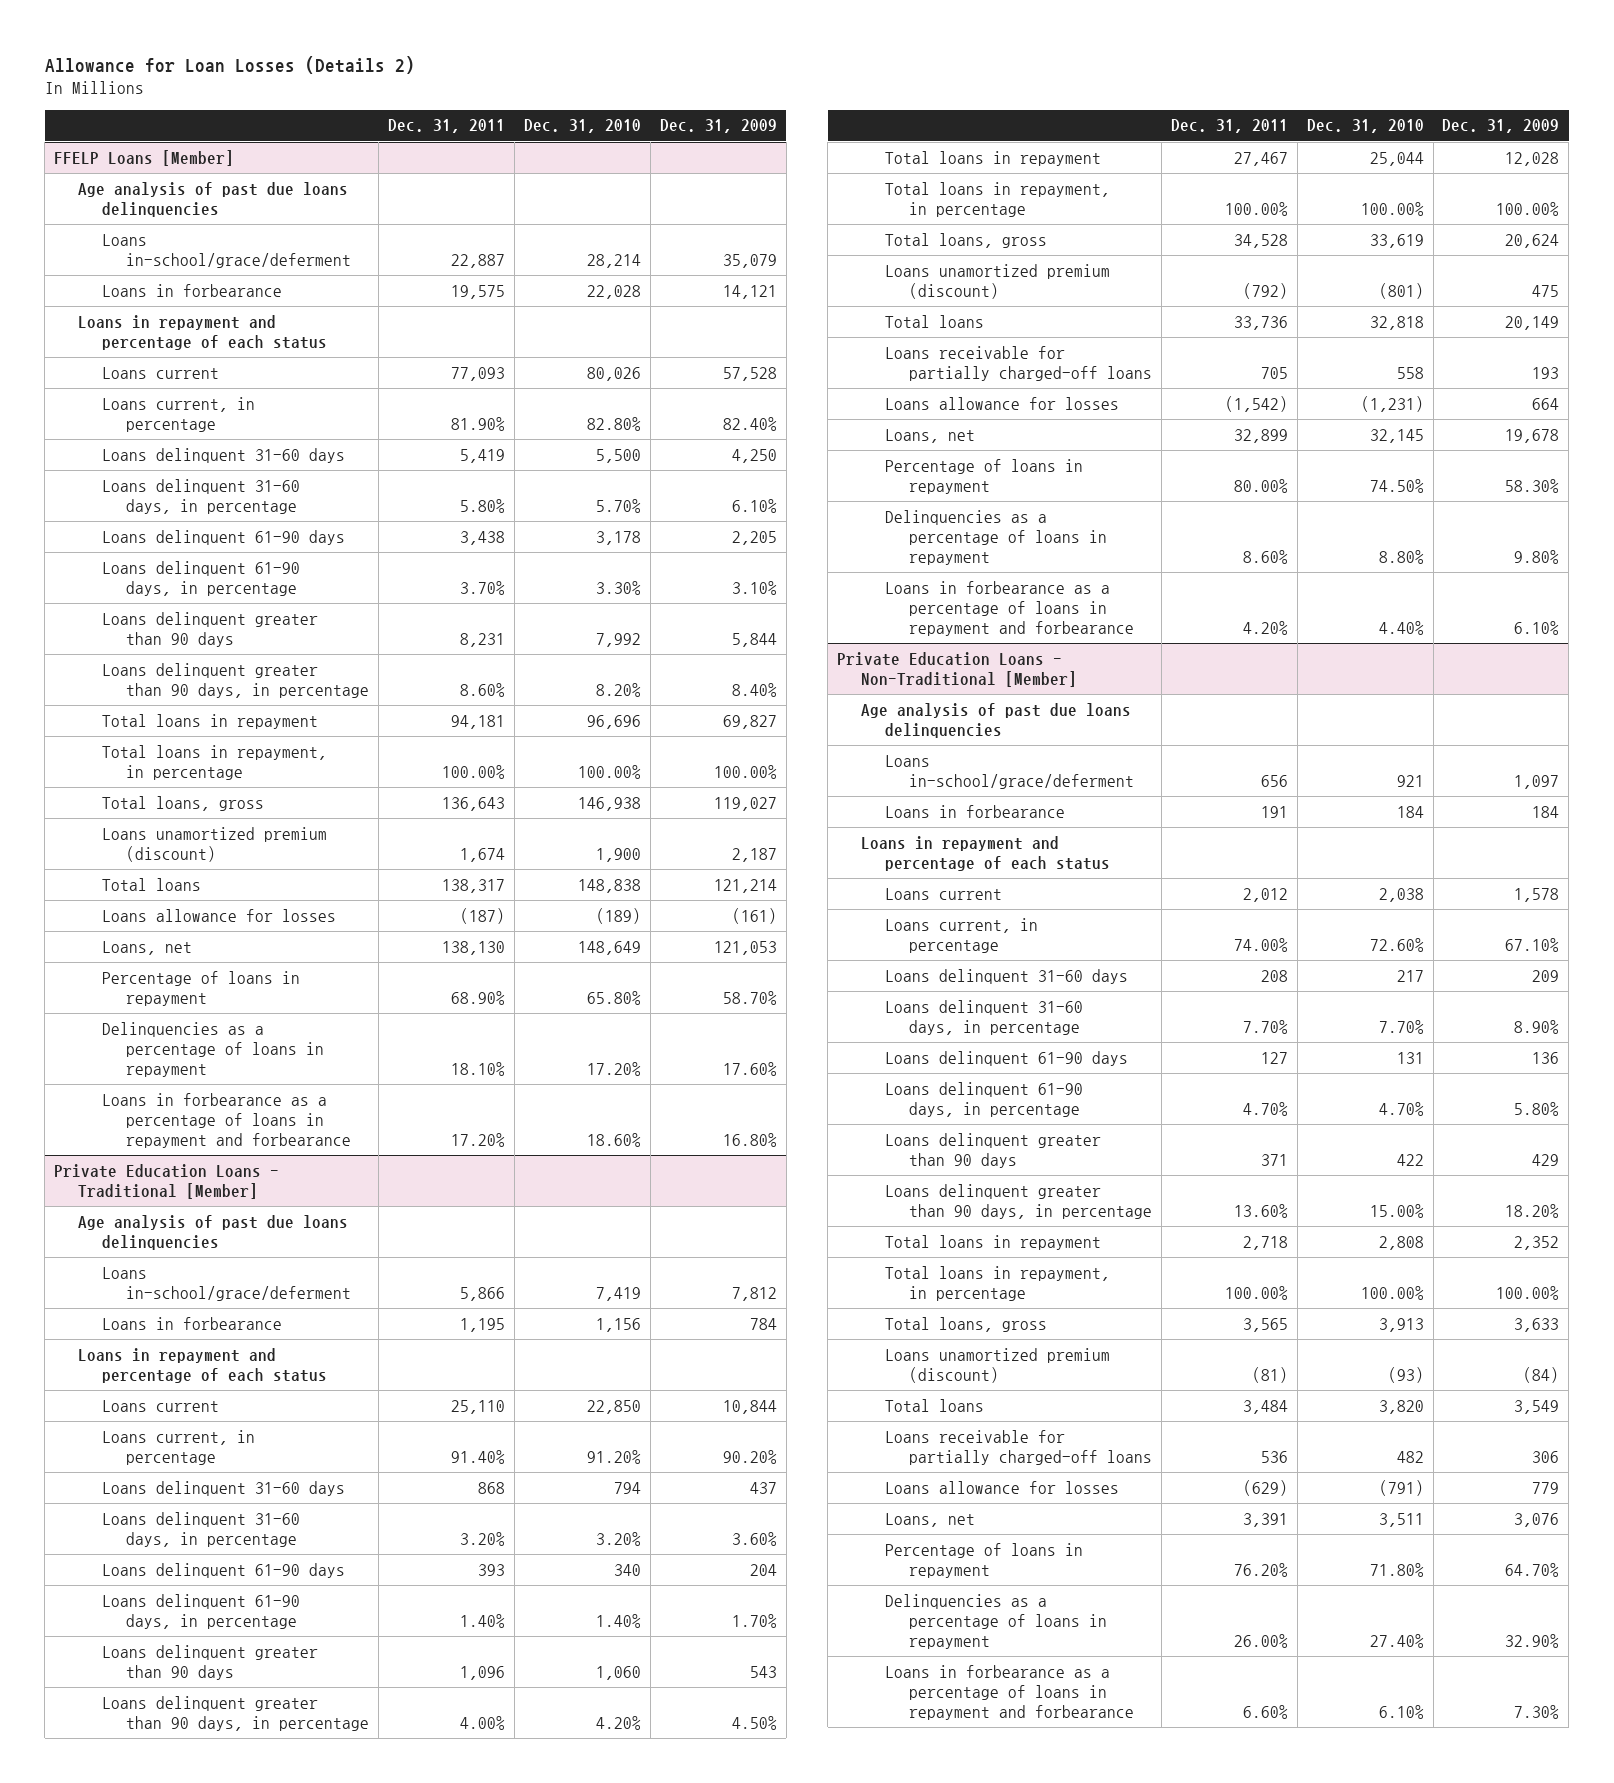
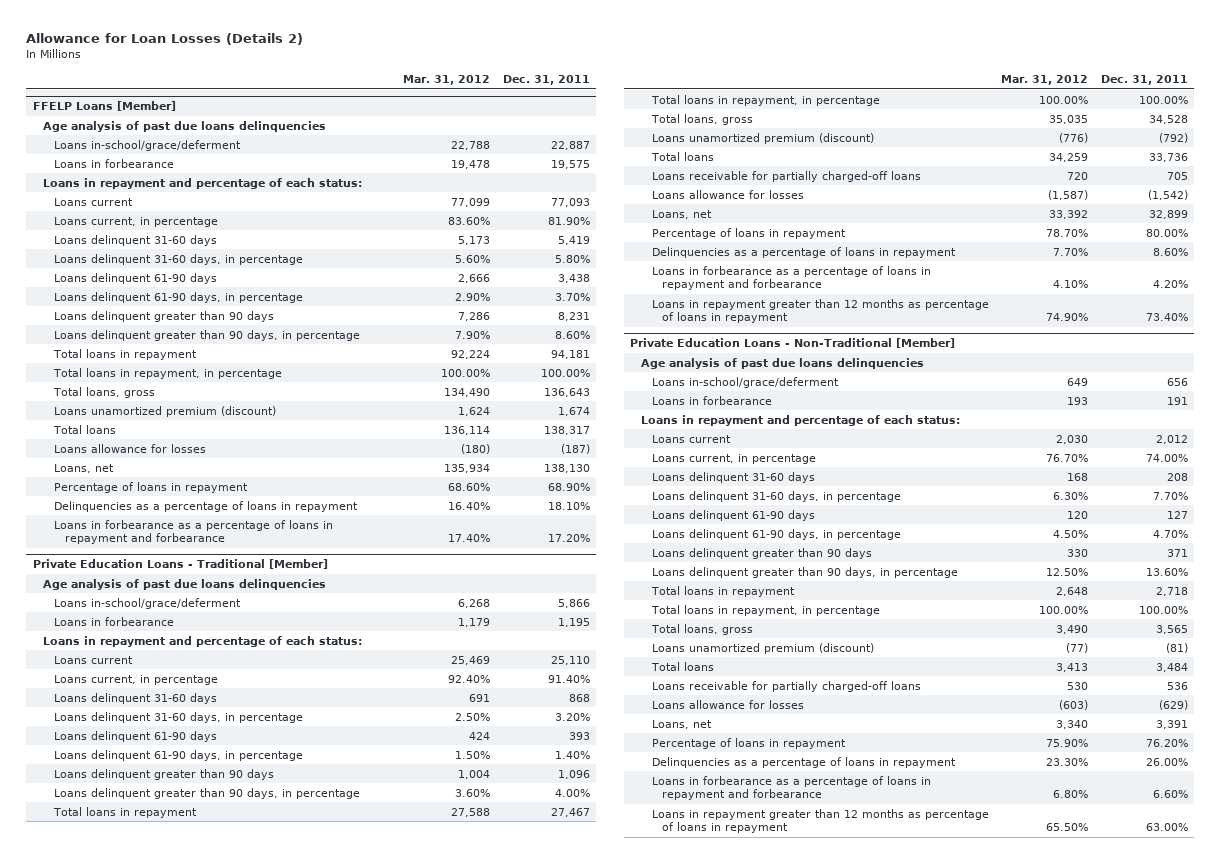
[523,119,641,134] Dec. 31, 2010 -> none
[659,119,777,134] Dec. 31, 2009 -> none
none -> [403,75,491,86] Mar. 31, 2012
[78,314,328,350] Loans in repayment and percentage of each status -> [43,177,363,189] Loans in repayment and percentage of each status:
[78,1347,328,1383] Loans in repayment and percentage of each status -> [43,635,363,647] Loans in repayment and percentage of each status:
none -> [651,298,989,324] Loans in repayment greater than 12 months as percentage of loans in repayment
[861,835,1111,871] Loans in repayment and percentage of each status -> [640,414,960,426] Loans in repayment and percentage of each status:
none -> [651,808,989,834] Loans in repayment greater than 12 months as percentage of loans in repayment

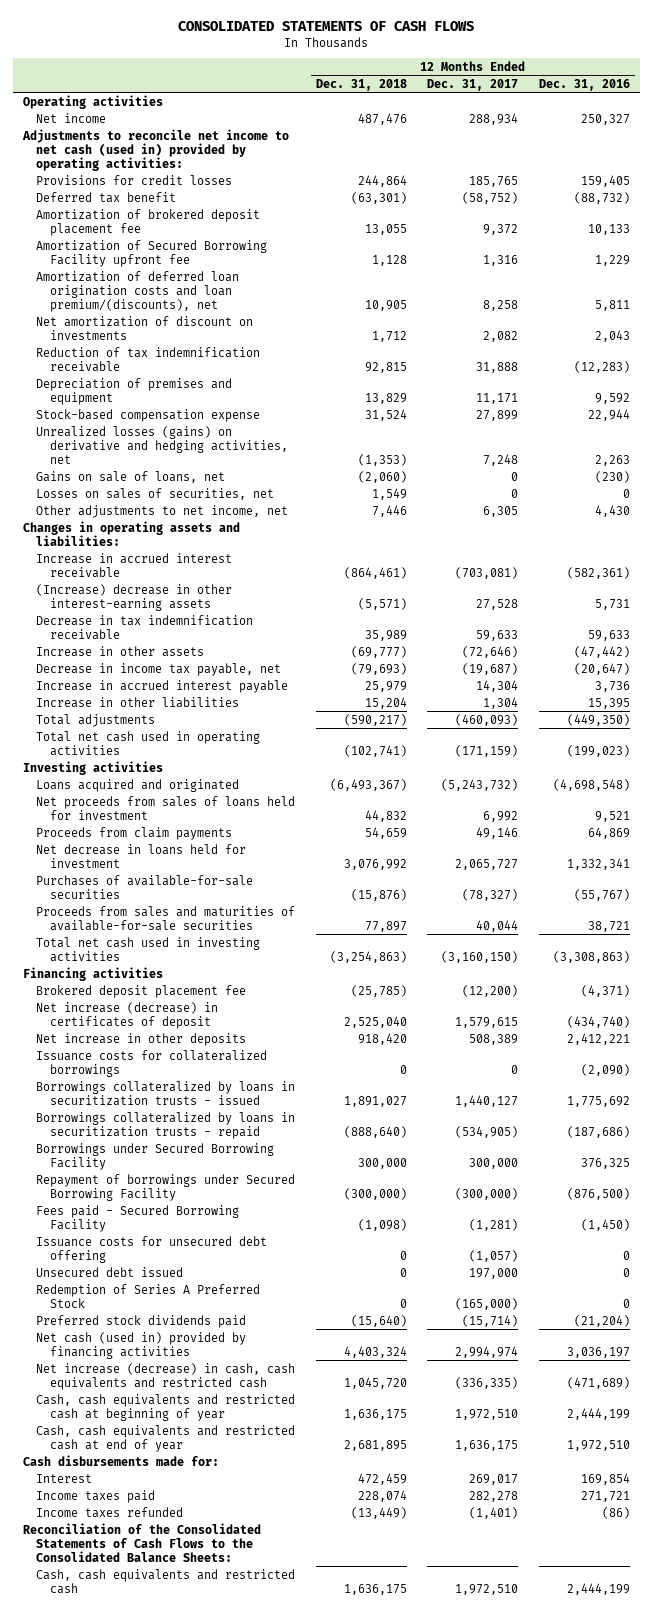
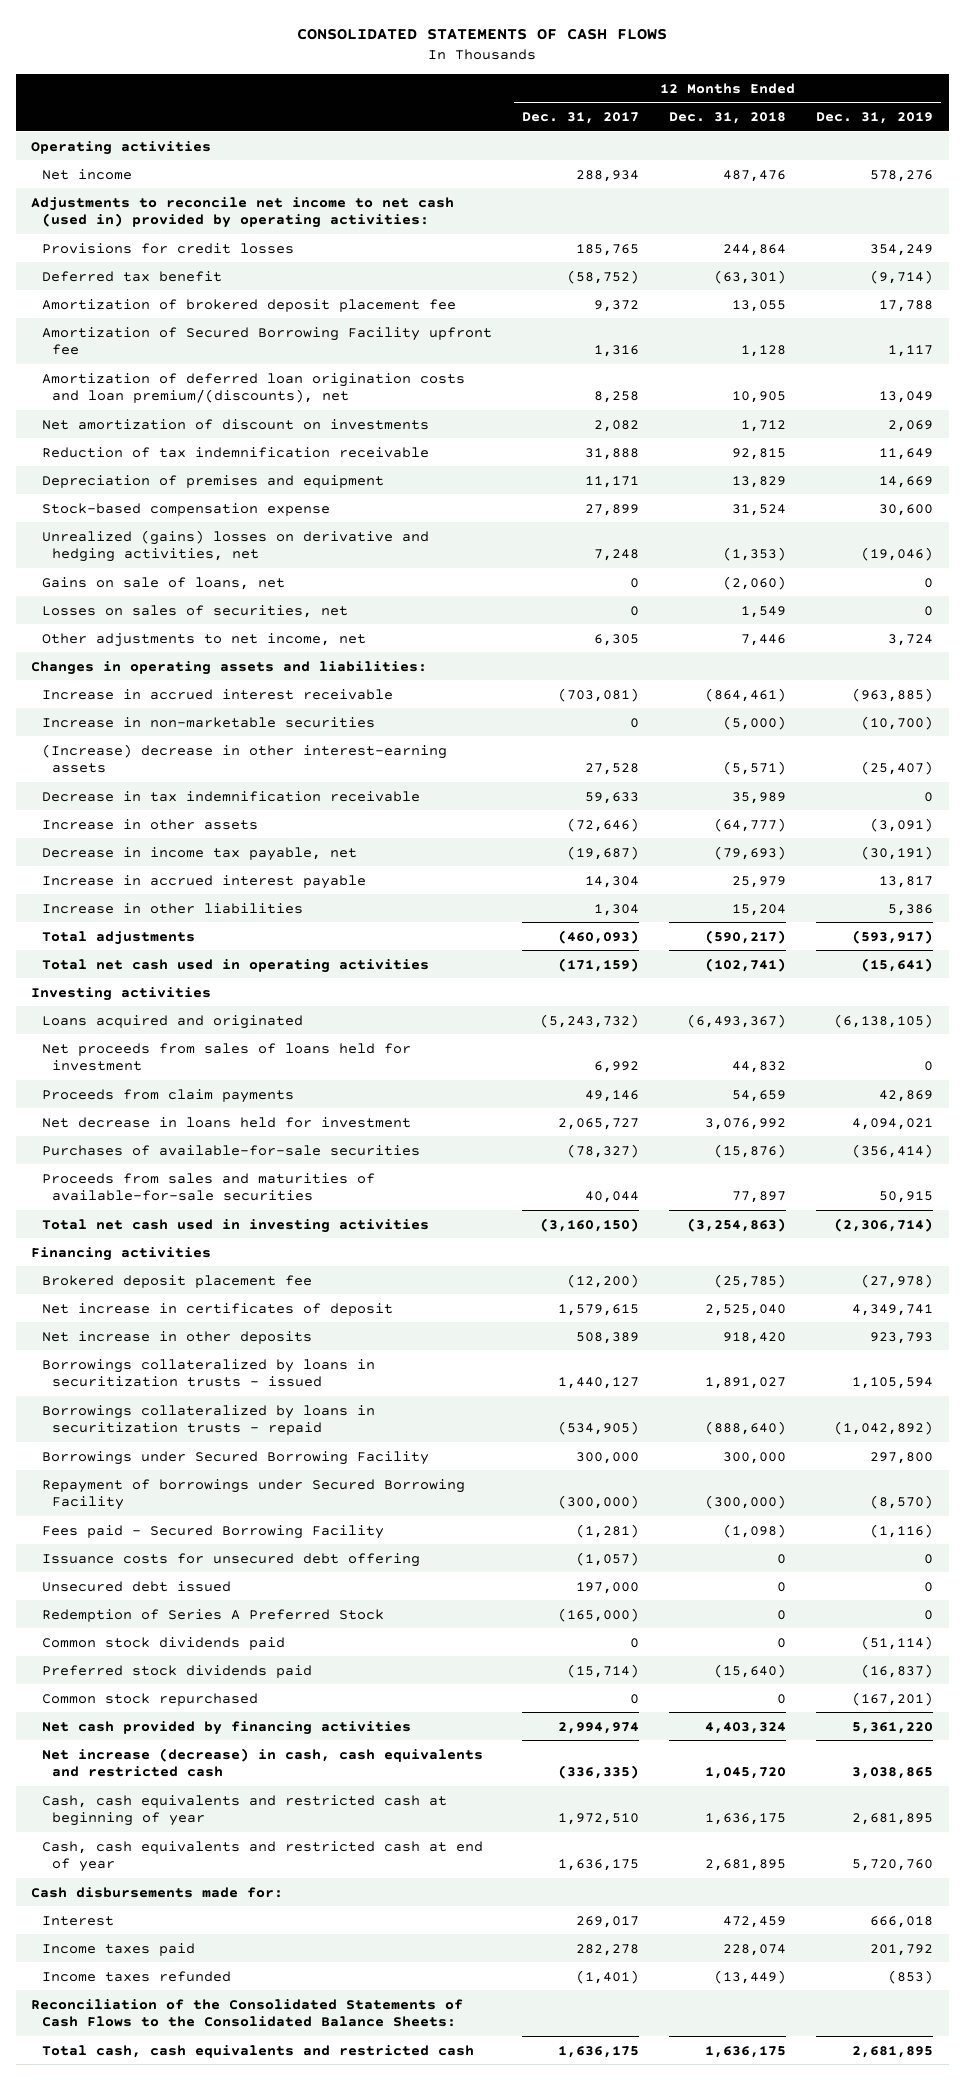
[538,78,630,91] Dec. 31, 2016 -> none
none -> [816,111,934,124] Dec. 31, 2019
[36,425,288,464] Unrealized losses (gains) on derivative and hedging activities, net -> [41,529,429,563] Unrealized (gains) losses on derivative and hedging activities, net
none -> [41,716,375,728] Increase in non-marketable securities
[350,645,407,658] (69,777) -> [714,817,787,832] (64,777)
[36,1001,219,1029] Net increase (decrease) in certificates of deposit -> [41,1302,393,1316] Net increase in certificates of deposit
[36,1049,268,1077] Issuance costs for collateralized borrowings -> none
none -> [41,1636,285,1650] Common stock dividends paid
none -> [41,1692,258,1706] Common stock repurchased
[36,1331,247,1359] Net cash (used in) provided by financing activities -> [41,1720,411,1735] Net cash provided by financing activities
[36,1568,296,1594] Cash, cash equivalents and restricted cash -> [41,2044,474,2058] Total cash, cash equivalents and restricted cash
[455,1583,519,1595] 1,972,510 -> [558,2045,640,2058] 1,636,175

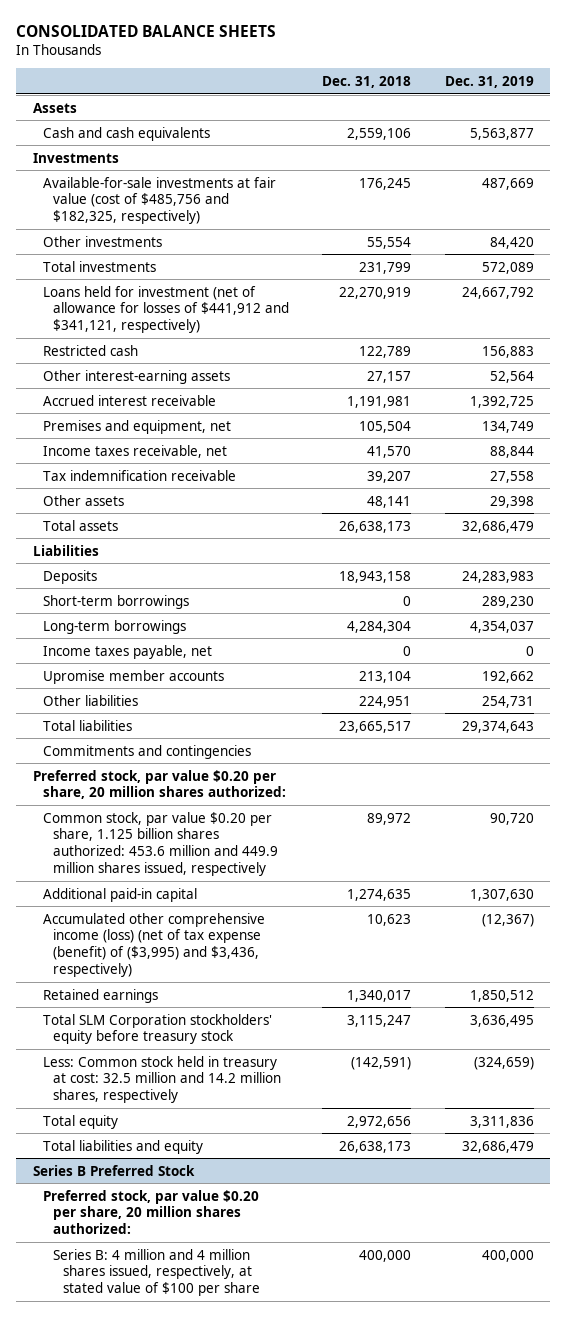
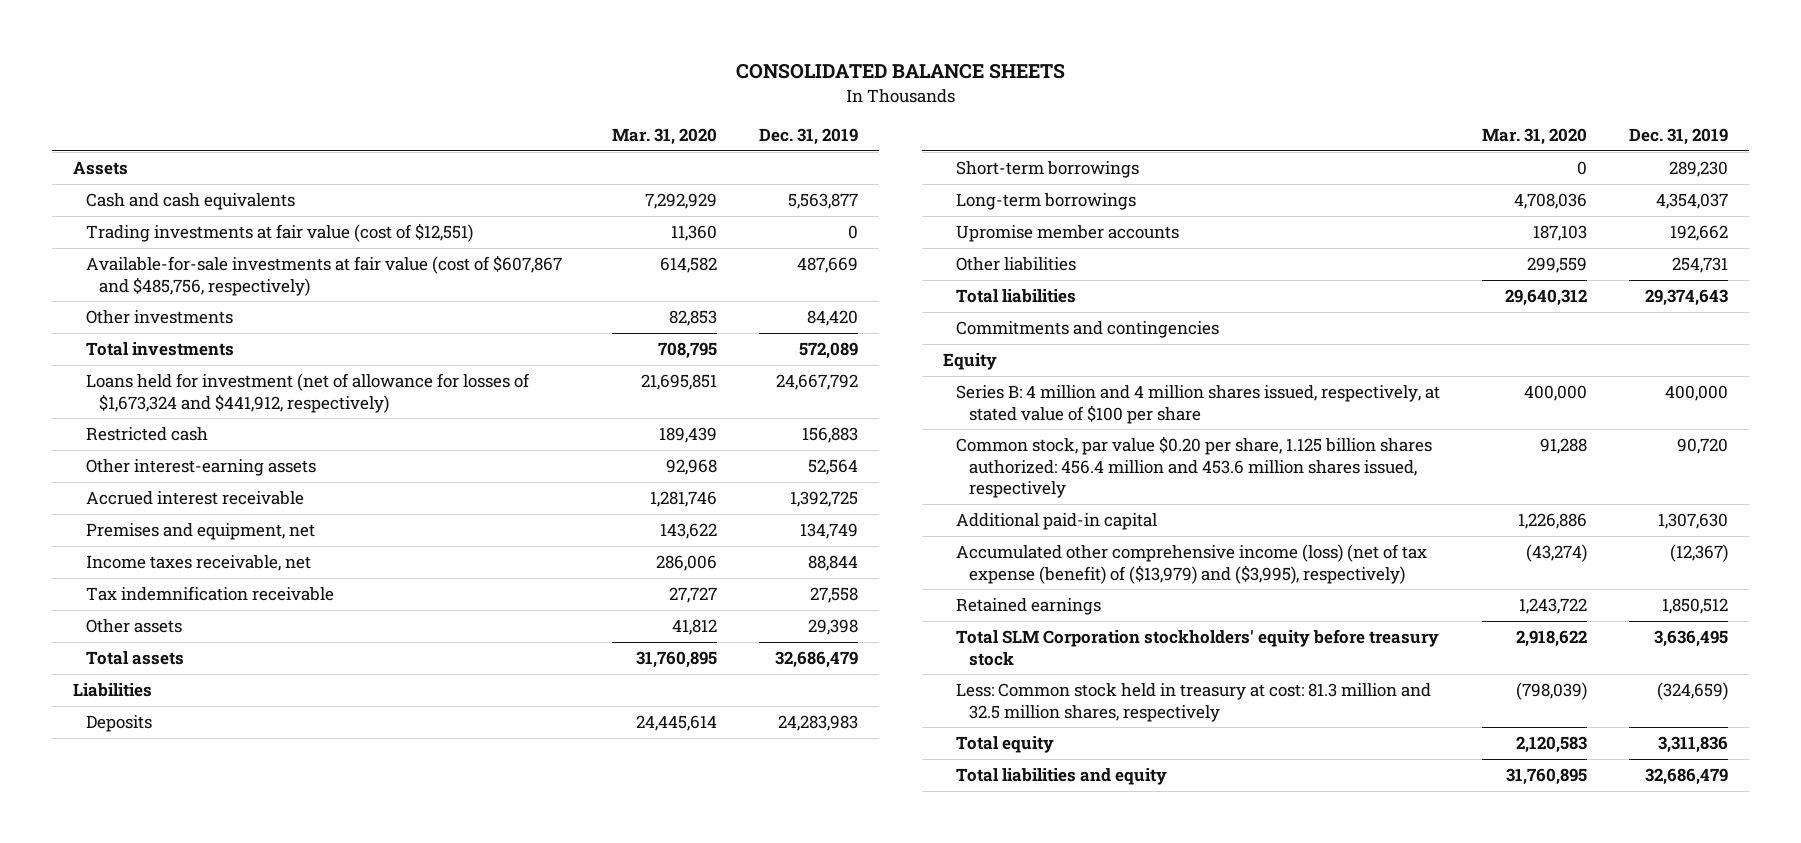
[322,75,412,88] Dec. 31, 2018 -> none
none -> [611,127,717,145] Mar. 31, 2020
[32,152,119,163] Investments -> none
none -> [85,223,473,243] Trading investments at fair value (cost of $12,551)
[42,176,276,225] Available-for-sale investments at fair value (cost of $485,756 and $182,325, respectively) -> [85,255,562,296] Available-for-sale investments at fair value (cost of $607,867 and $485,756, respectively)
[42,285,289,334] Loans held for investment (net of allowance for losses of $441,912 and $341,121, respectively) -> [85,373,530,413] Loans held for investment (net of allowance for losses of $1,673,324 and $441,912, respectively)
[42,644,212,659] Income taxes payable, net -> none
[32,769,286,800] Preferred stock, par value $0.20 per share, 20 million shares authorized: -> none
none -> [943,353,998,371] Equity
none -> [955,385,1440,424] Series B: 4 million and 4 million shares issued, respectively, at stated value of $100 per share
[42,811,278,876] Common stock, par value $0.20 per share, 1.125 billion shares authorized: 453.6 million and 449.9 million shares issued, respectively -> [955,436,1432,498] Common stock, par value $0.20 per share, 1.125 billion shares authorized: 456.4 million and 453.6 million shares issued, respectively
[42,912,265,977] Accumulated other comprehensive income (loss) (net of tax expense (benefit) of ($3,995) and $3,436, respectively) -> [955,544,1427,584] Accumulated other comprehensive income (loss) (net of tax expense (benefit) of ($13,979) and ($3,995), respectively)
[42,1055,281,1104] Less: Common stock held in treasury at cost: 32.5 million and 14.2 million shares, respectively -> [955,683,1431,722] Less: Common stock held in treasury at cost: 81.3 million and 32.5 million shares, respectively
[32,1164,195,1176] Series B Preferred Stock -> none
[42,1189,259,1235] Preferred stock, par value $0.20 per share, 20 million shares authorized: -> none
[52,1248,260,1297] Series B: 4 million and 4 million shares issued, respectively, at stated value of $100 per share -> none

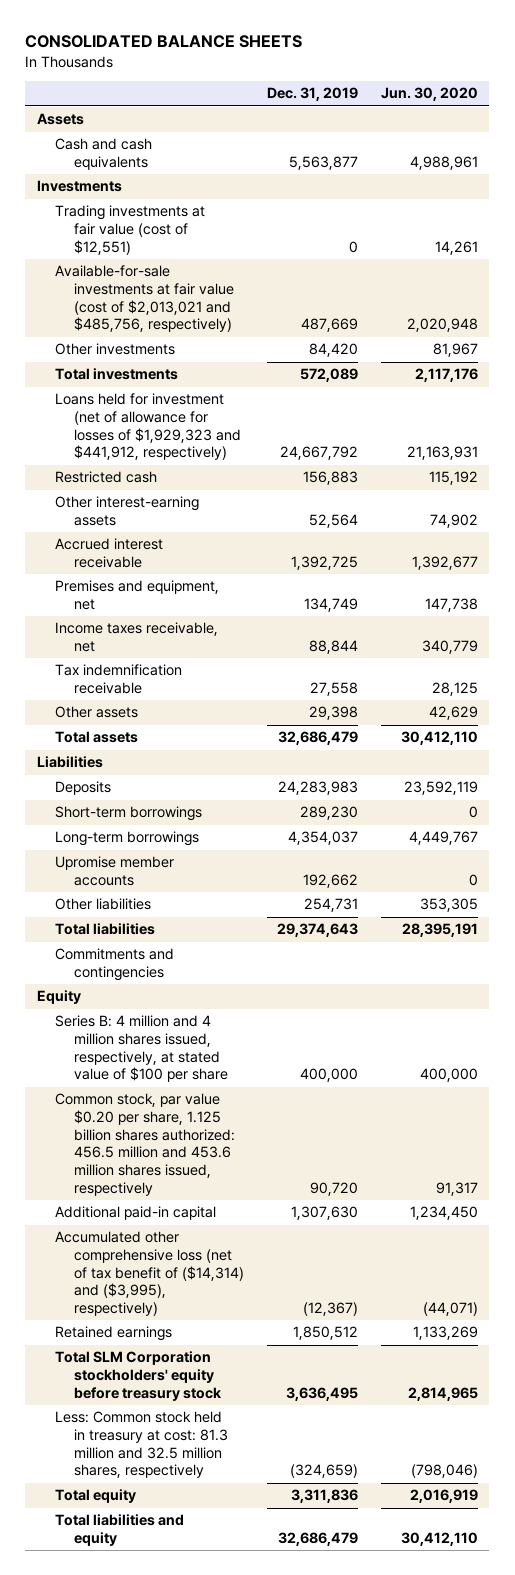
[611,127,717,145] Mar. 31, 2020 -> none
none -> [380,87,478,102] Jun. 30, 2020
none -> [36,180,122,193] Investments
[85,255,562,296] Available-for-sale investments at fair value (cost of $607,867 and $485,756, respectively) -> [55,265,234,333] Available-for-sale investments at fair value (cost of $2,013,021 and $485,756, respectively)
[85,373,530,413] Loans held for investment (net of allowance for losses of $1,673,324 and $441,912, respectively) -> [55,393,241,461] Loans held for investment (net of allowance for losses of $1,929,323 and $441,912, respectively)
[955,436,1432,498] Common stock, par value $0.20 per share, 1.125 billion shares authorized: 456.4 million and 453.6 million shares issued, respectively -> [55,1093,235,1196] Common stock, par value $0.20 per share, 1.125 billion shares authorized: 456.5 million and 453.6 million shares issued, respectively
[955,544,1427,584] Accumulated other comprehensive income (loss) (net of tax expense (benefit) of ($13,979) and ($3,995), respectively) -> [55,1231,244,1316] Accumulated other comprehensive loss (net of tax benefit of ($14,314) and ($3,995), respectively)

